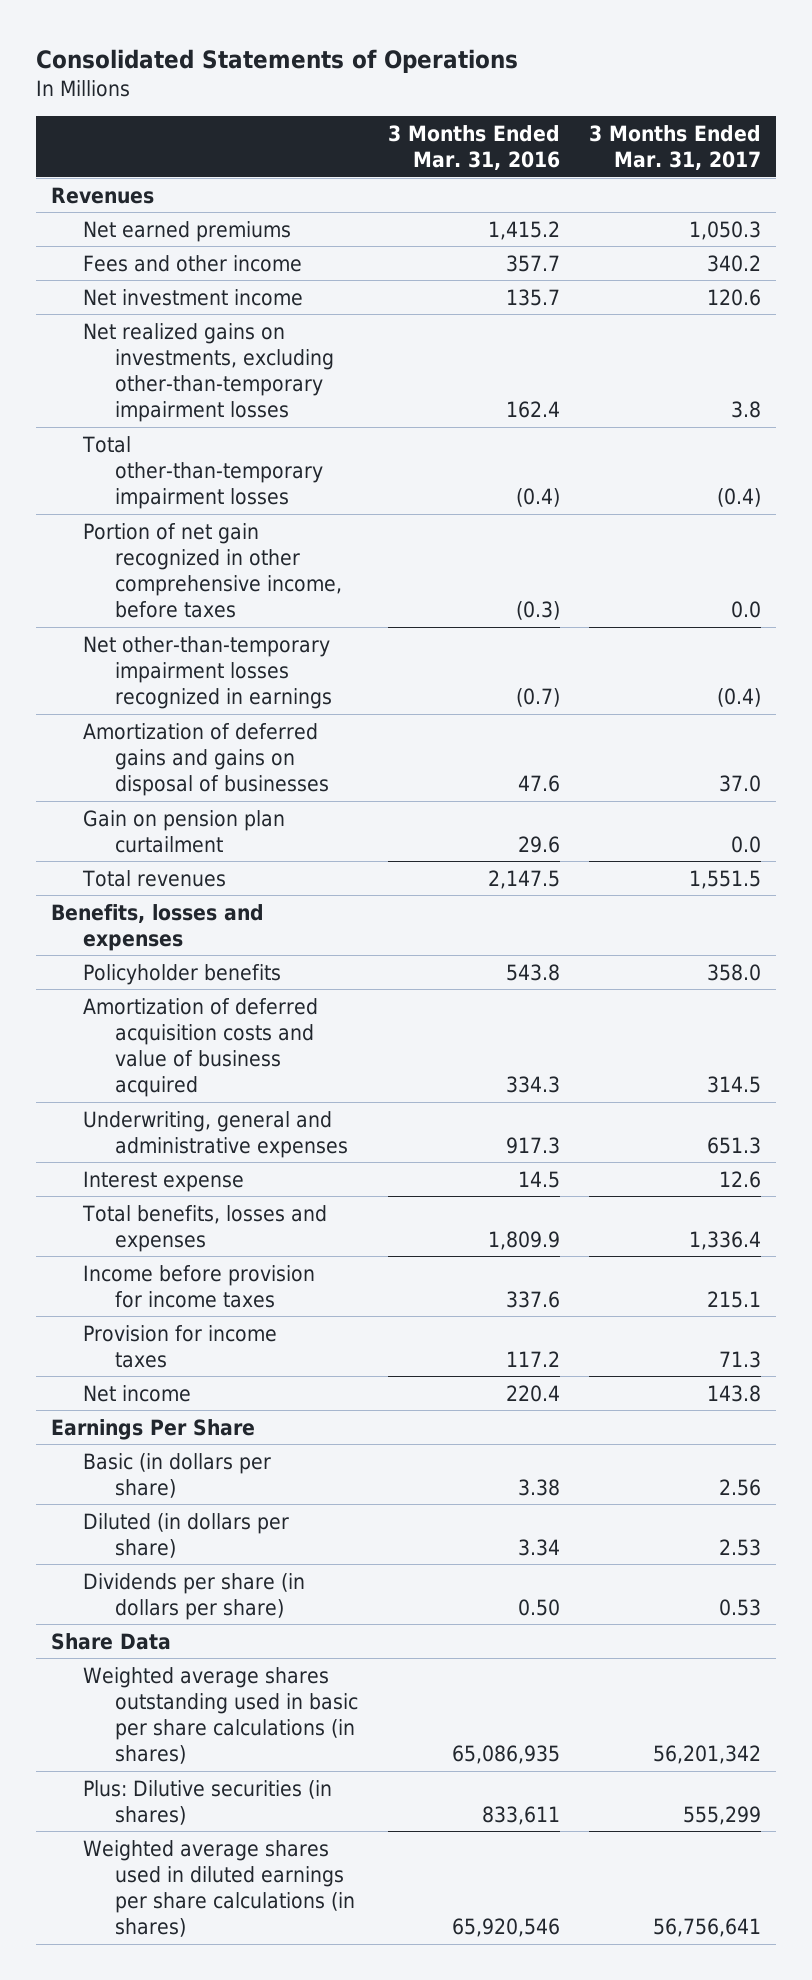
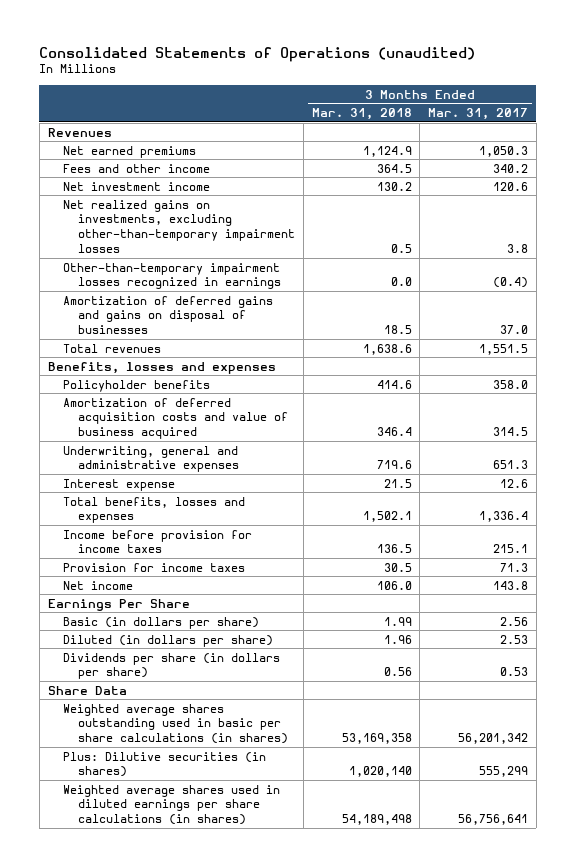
[36,49,519,74] Consolidated Statements of Operations -> [39,46,476,62] Consolidated Statements of Operations (unaudited)
[387,124,560,171] 3 Months Ended Mar. 31, 2016 -> none
none -> [311,108,412,121] Mar. 31, 2018
[82,435,324,510] Total other-than-temporary impairment losses -> none
[83,522,343,619] Portion of net gain recognized in other comprehensive income, before taxes -> none
[83,635,333,710] Net other-than-temporary impairment losses recognized in earnings -> [62,262,282,290] Other-than-temporary impairment losses recognized in earnings
[83,809,286,853] Gain on pension plan curtailment -> none

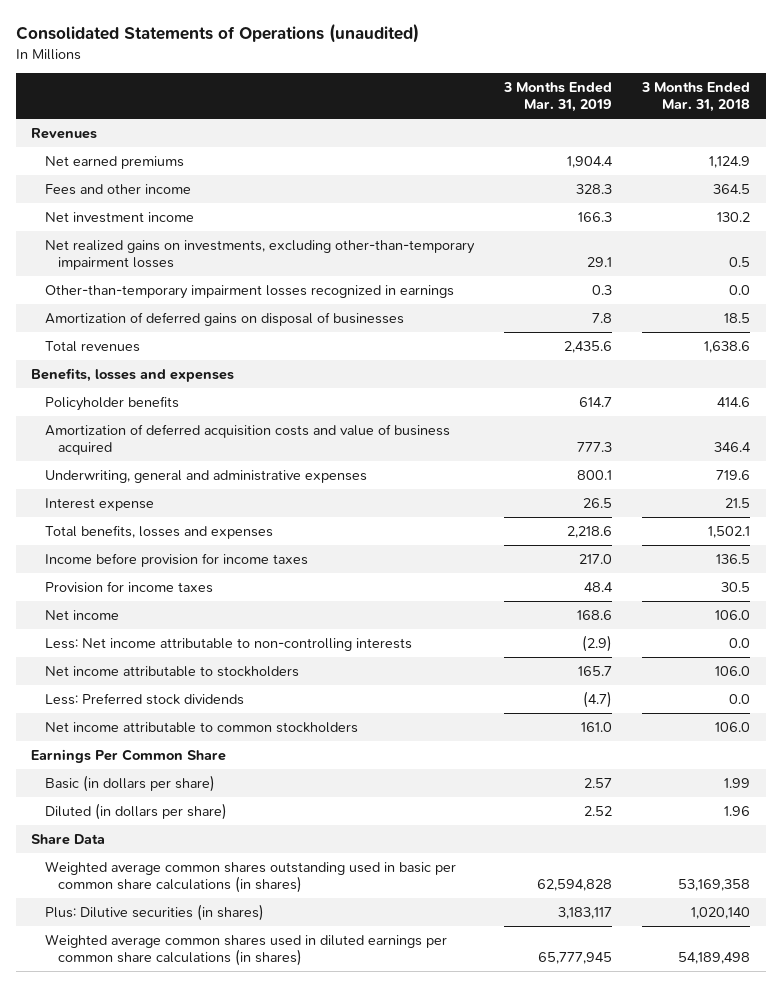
[428,108,529,121] Mar. 31, 2017 -> none
none -> [503,82,613,113] 3 Months Ended Mar. 31, 2019
[62,295,273,335] Amortization of deferred gains and gains on disposal of businesses -> [44,311,404,326] Amortization of deferred gains on disposal of businesses
none -> [44,637,412,651] Less: Net income attributable to non-controlling interests
none -> [44,665,299,677] Net income attributable to stockholders
none -> [44,692,244,705] Less: Preferred stock dividends
none -> [44,721,358,733] Net income attributable to common stockholders
[47,598,190,611] Earnings Per Share -> [31,748,227,763] Earnings Per Common Share
[62,652,280,680] Dividends per share (in dollars per share) -> none
[62,703,289,745] Weighted average shares outstanding used in basic per share calculations (in shares) -> [44,860,456,894] Weighted average common shares outstanding used in basic per common share calculations (in shares)
[62,784,280,826] Weighted average shares used in diluted earnings per share calculations (in shares) -> [44,933,447,967] Weighted average common shares used in diluted earnings per common share calculations (in shares)

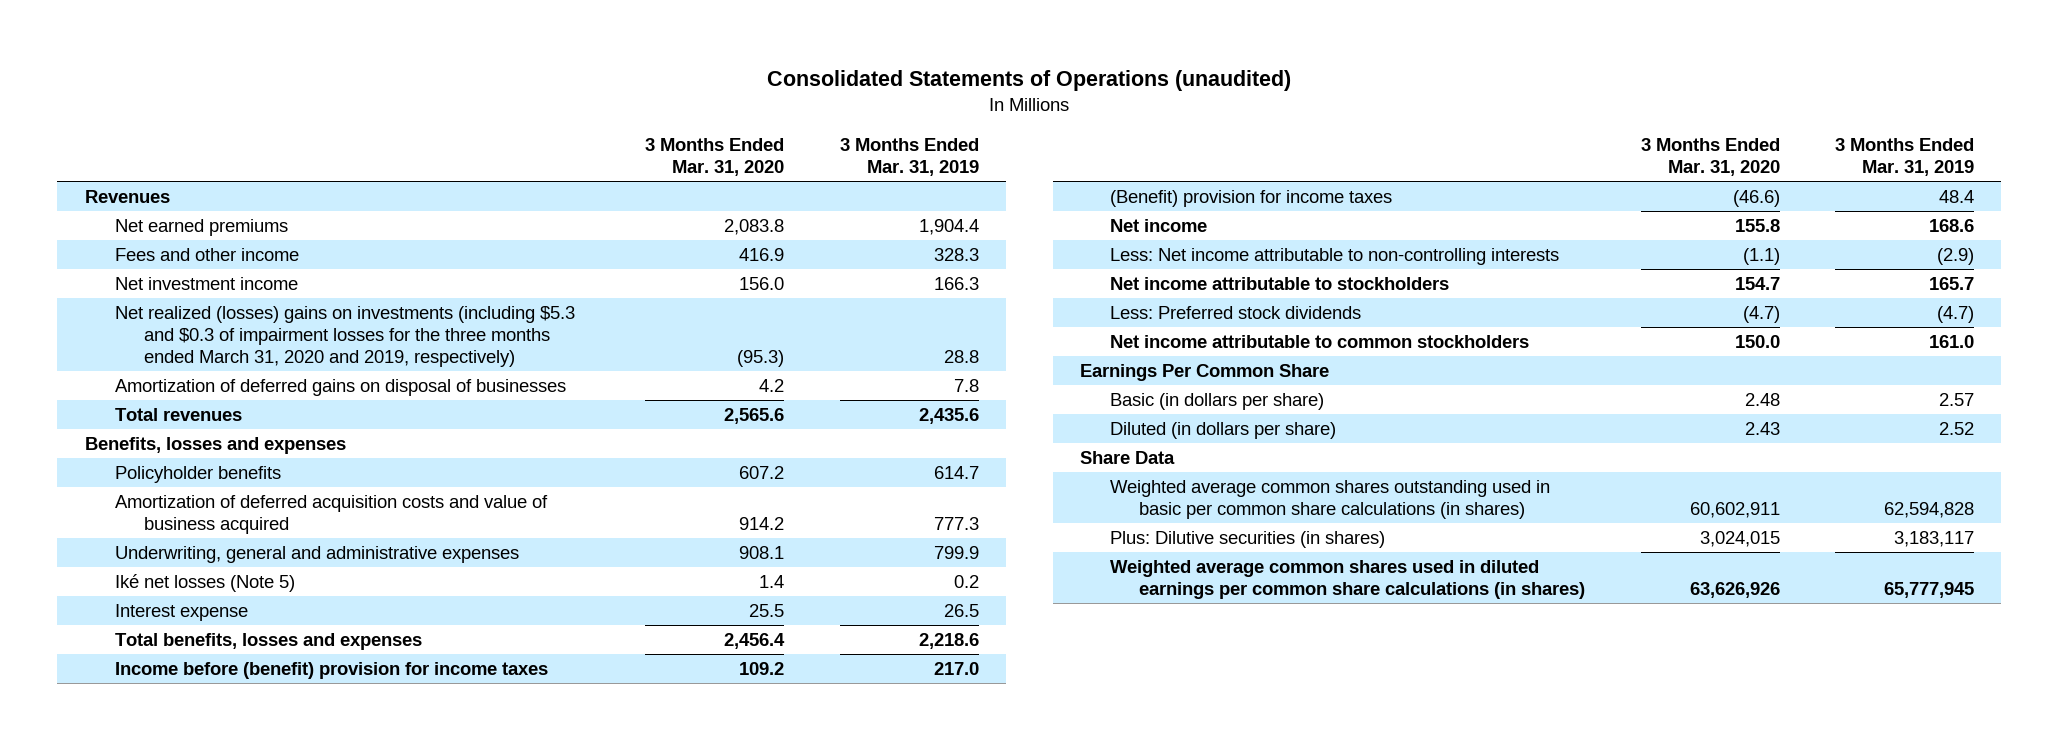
[641,82,751,113] 3 Months Ended Mar. 31, 2018 -> none
none -> [645,137,785,176] 3 Months Ended Mar. 31, 2020
[44,239,475,271] Net realized gains on investments, excluding other-than-temporary impairment losses -> none
[44,284,454,299] Other-than-temporary impairment losses recognized in earnings -> none
none -> [114,306,575,367] Net realized (losses) gains on investments (including $5.3 and $0.3 of impairment losses for the three months ended March 31, 2020 and 2019, respectively)
[577,469,613,480] 800.1 -> [933,546,979,560] 799.9
none -> [114,574,295,593] Iké net losses (Note 5)
[44,552,308,567] Income before provision for income taxes -> [114,662,548,680] Income before (benefit) provision for income taxes
[44,580,213,593] Provision for income taxes -> [1109,190,1392,208] (Benefit) provision for income taxes

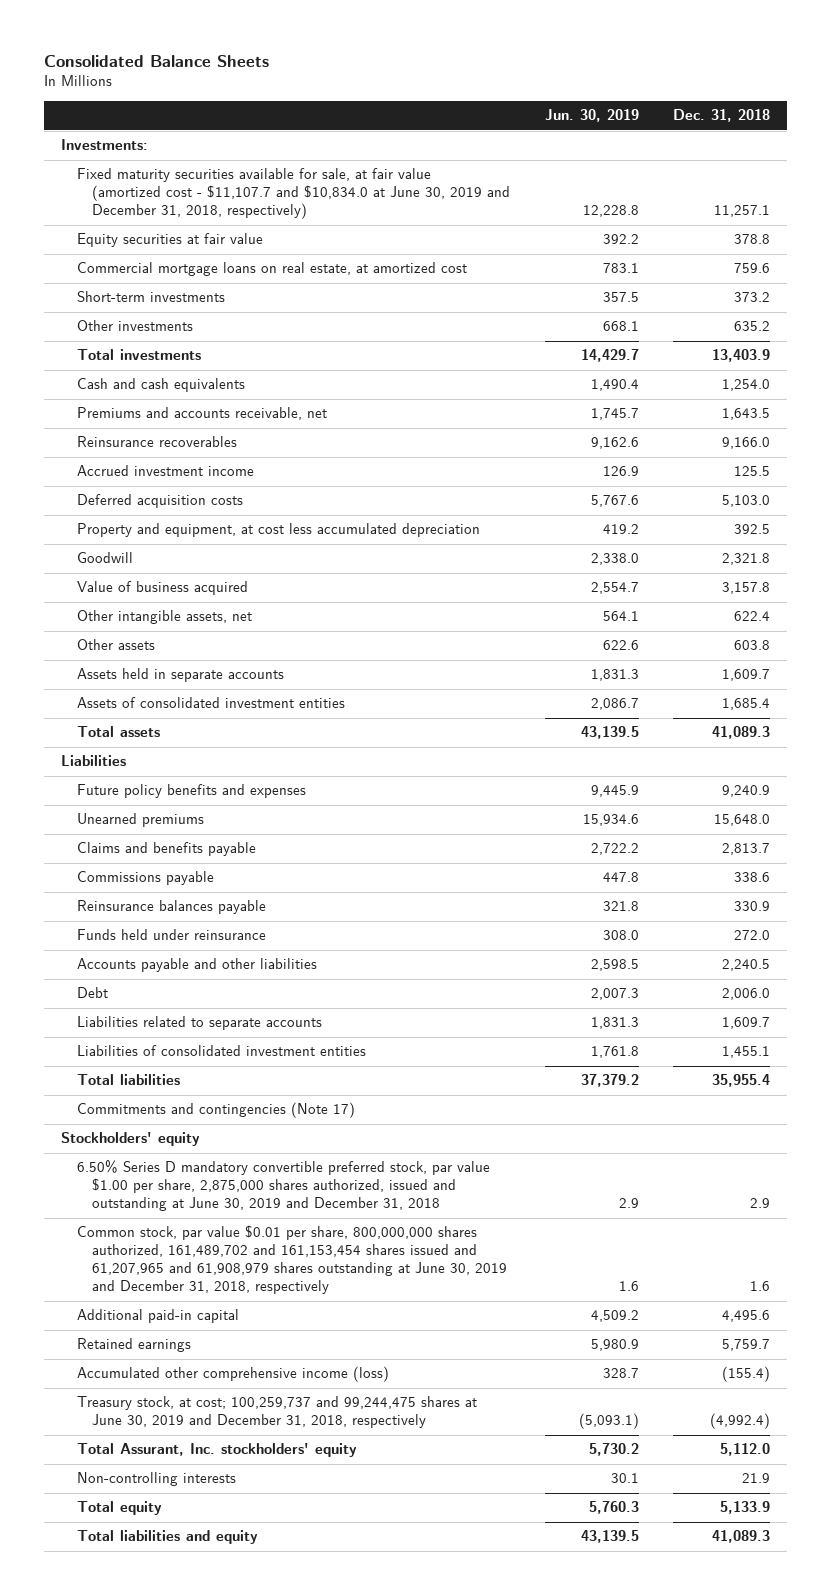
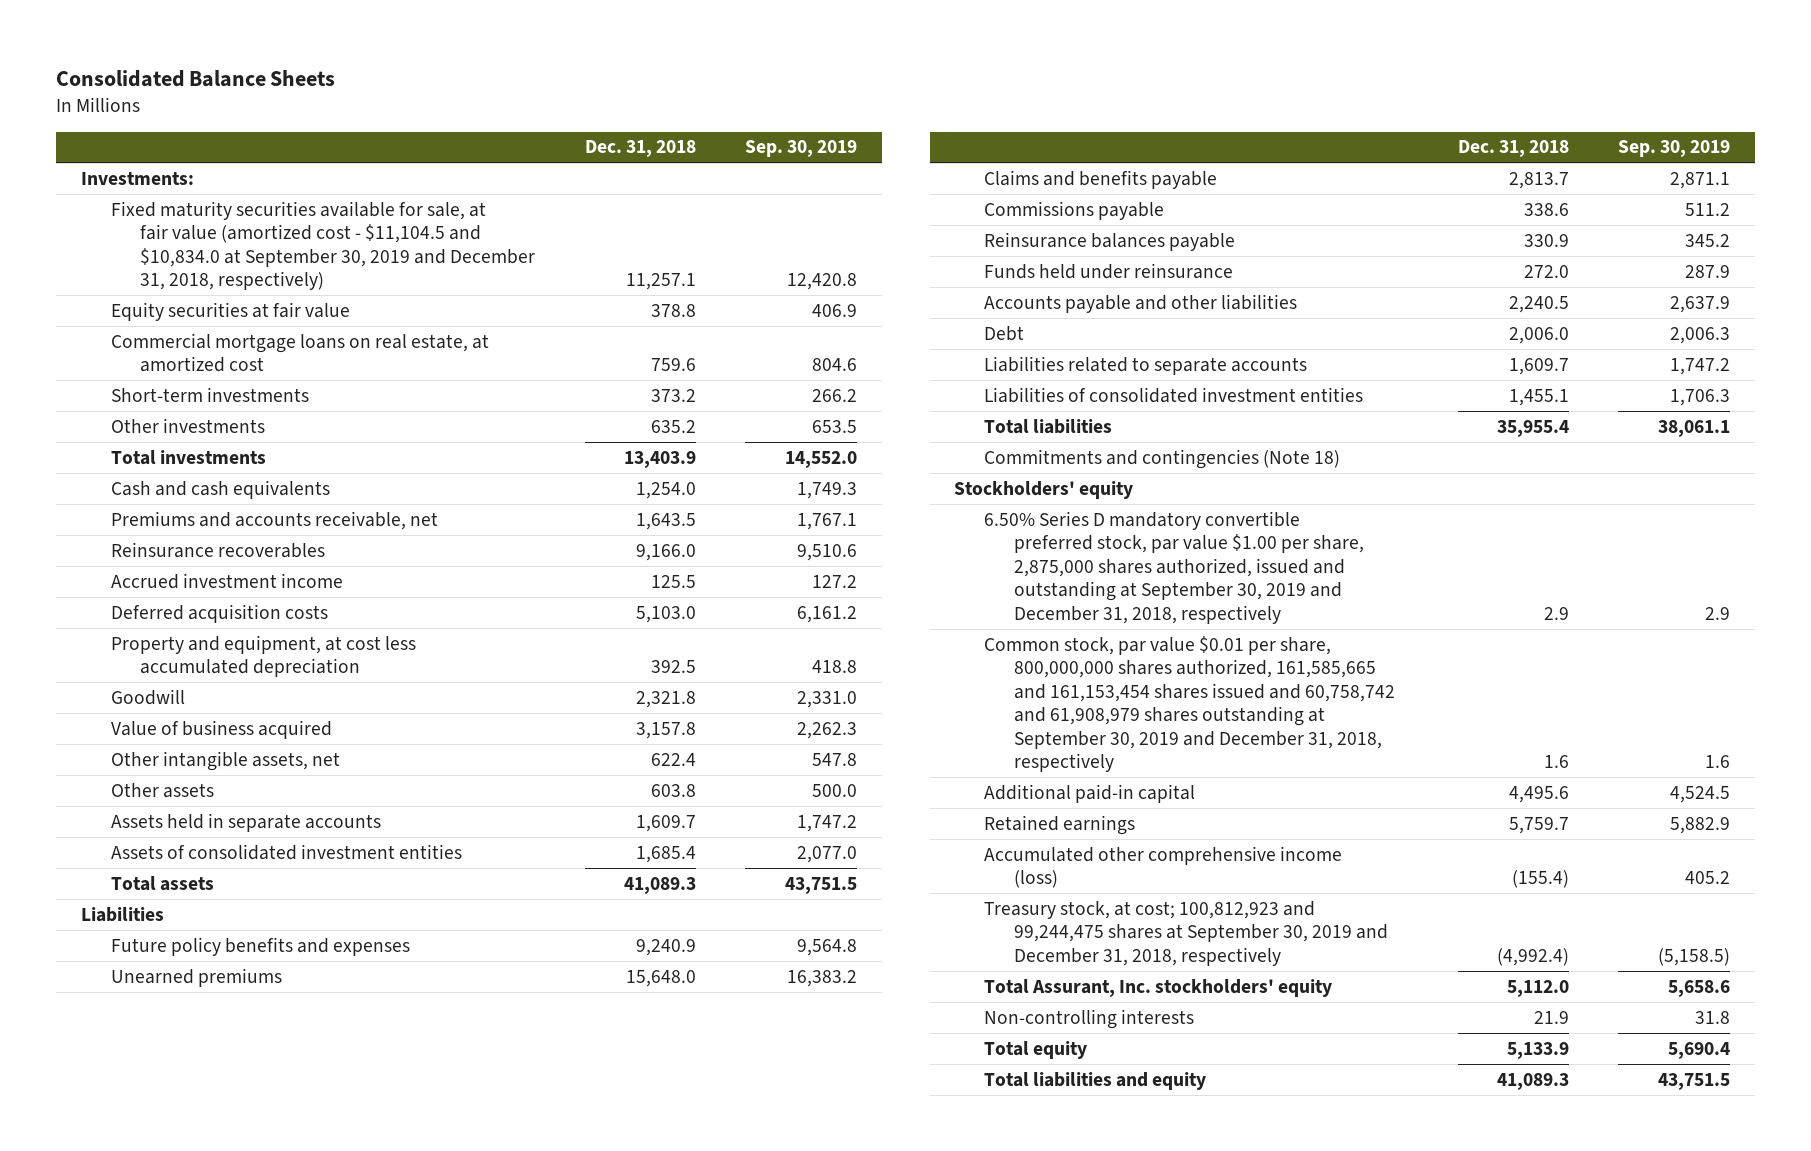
[544,109,639,123] Jun. 30, 2019 -> none
none -> [744,140,857,158] Sep. 30, 2019
[76,168,511,220] Fixed maturity securities available for sale, at fair value (amortized cost - $11,107.7 and $10,834.0 at June 30, 2019 and December 31, 2018, respectively) -> [110,200,536,291] Fixed maturity securities available for sale, at fair value (amortized cost - $11,104.5 and $10,834.0 at September 30, 2019 and December 31, 2018, respectively)
[76,1102,355,1119] Commitments and contingencies (Note 17) -> [984,448,1341,469] Commitments and contingencies (Note 18)
[76,1160,490,1212] 6.50% Series D mandatory convertible preferred stock, par value $1.00 per share, 2,875,000 shares authorized, issued and outstanding at June 30, 2019 and December 31, 2018 -> [984,510,1364,624] 6.50% Series D mandatory convertible preferred stock, par value $1.00 per share, 2,875,000 shares authorized, issued and outstanding at September 30, 2019 and December 31, 2018, respectively
[76,1225,508,1295] Common stock, par value $0.01 per share, 800,000,000 shares authorized, 161,489,702 and 161,153,454 shares issued and 61,207,965 and 61,908,979 shares outstanding at June 30, 2019 and December 31, 2018, respectively -> [984,635,1395,773] Common stock, par value $0.01 per share, 800,000,000 shares authorized, 161,585,665 and 161,153,454 shares issued and 60,758,742 and 61,908,979 shares outstanding at September 30, 2019 and December 31, 2018, respectively
[76,1396,477,1429] Treasury stock, at cost; 100,259,737 and 99,244,475 shares at June 30, 2019 and December 31, 2018, respectively -> [984,900,1388,966] Treasury stock, at cost; 100,812,923 and 99,244,475 shares at September 30, 2019 and December 31, 2018, respectively

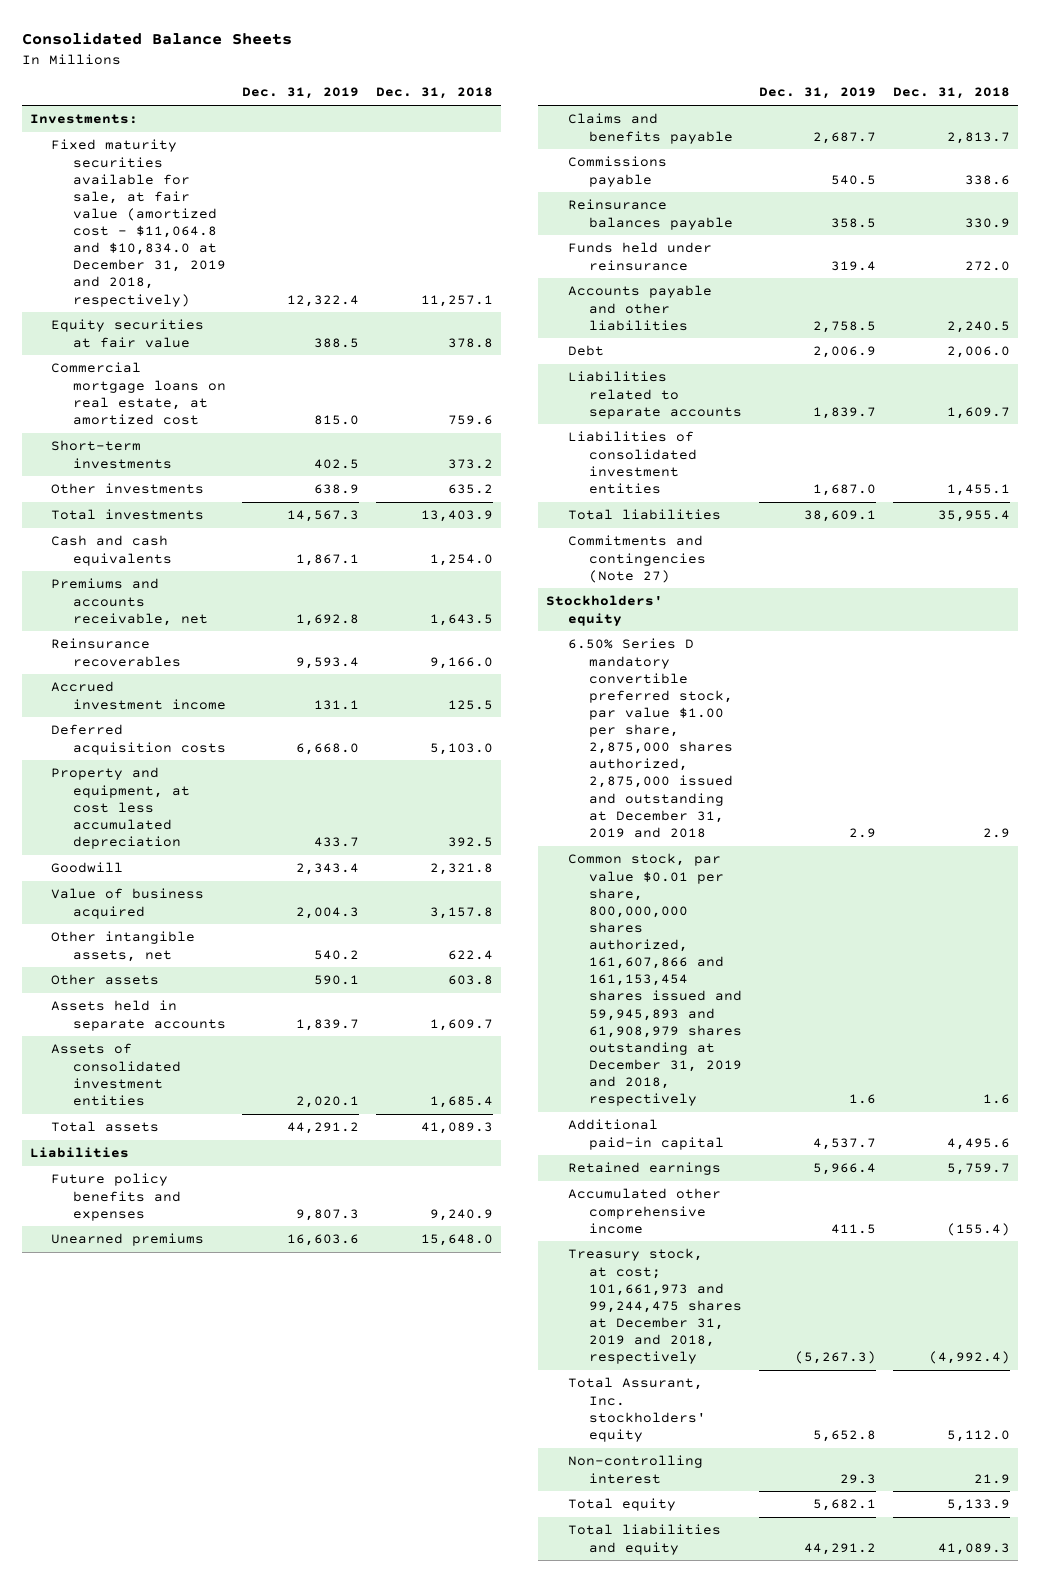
[744,140,857,158] Sep. 30, 2019 -> none
none -> [242,87,360,100] Dec. 31, 2019
[110,200,536,291] Fixed maturity securities available for sale, at fair value (amortized cost - $11,104.5 and $10,834.0 at September 30, 2019 and December 31, 2018, respectively) -> [51,139,226,307] Fixed maturity securities available for sale, at fair value (amortized cost - $11,064.8 and $10,834.0 at December 31, 2019 and 2018, respectively)
[984,448,1341,469] Commitments and contingencies (Note 18) -> [567,535,707,583] Commitments and contingencies (Note 27)
[984,510,1364,624] 6.50% Series D mandatory convertible preferred stock, par value $1.00 per share, 2,875,000 shares authorized, issued and outstanding at September 30, 2019 and December 31, 2018, respectively -> [567,638,734,838] 6.50% Series D mandatory convertible preferred stock, par value $1.00 per share, 2,875,000 shares authorized, 2,875,000 issued and outstanding at December 31, 2019 and 2018
[984,635,1395,773] Common stock, par value $0.01 per share, 800,000,000 shares authorized, 161,585,665 and 161,153,454 shares issued and 60,758,742 and 61,908,979 shares outstanding at September 30, 2019 and December 31, 2018, respectively -> [567,853,743,1107] Common stock, par value $0.01 per share, 800,000,000 shares authorized, 161,607,866 and 161,153,454 shares issued and 59,945,893 and 61,908,979 shares outstanding at December 31, 2019 and 2018, respectively
[984,845,1343,889] Accumulated other comprehensive income (loss) -> [567,1188,721,1234] Accumulated other comprehensive income
[984,900,1388,966] Treasury stock, at cost; 100,812,923 and 99,244,475 shares at September 30, 2019 and December 31, 2018, respectively -> [567,1248,743,1365] Treasury stock, at cost; 101,661,973 and 99,244,475 shares at December 31, 2019 and 2018, respectively
[984,1008,1195,1029] Non-controlling interests -> [567,1455,703,1484] Non-controlling interest

